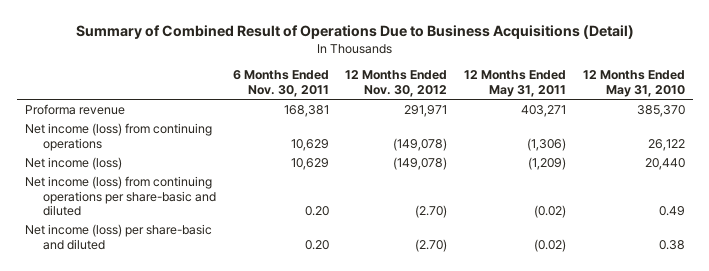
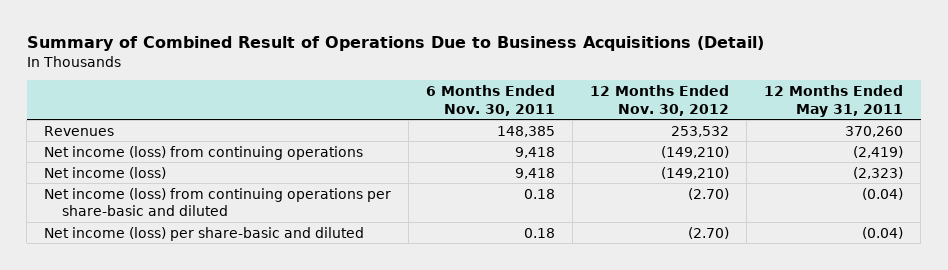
[582,70,685,97] 12 Months Ended May 31, 2010 -> none
[24,104,125,116] Proforma revenue -> none
none -> [44,125,115,136] Revenues
[290,138,329,151] 10,629 -> [515,146,556,158] 9,418
[393,137,448,151] (149,078) -> [661,145,730,158] (149,210)
[526,137,566,151] (1,306) -> [853,145,904,158] (2,419)
[290,158,329,171] 10,629 -> [515,167,556,179] 9,418
[393,157,448,171] (149,078) -> [661,166,730,179] (149,210)
[527,157,566,171] (1,209) -> [853,166,904,179] (2,323)
[304,206,329,217] 0.20 -> [524,188,556,199] 0.18
[533,205,566,219] (0.02) -> [862,187,904,200] (0.04)
[304,239,329,250] 0.20 -> [524,227,556,238] 0.18
[533,238,566,252] (0.02) -> [862,226,904,239] (0.04)

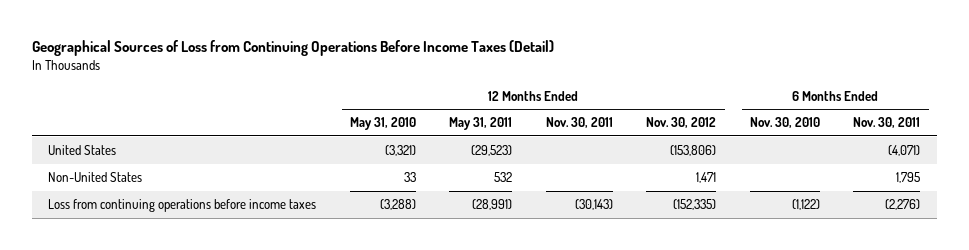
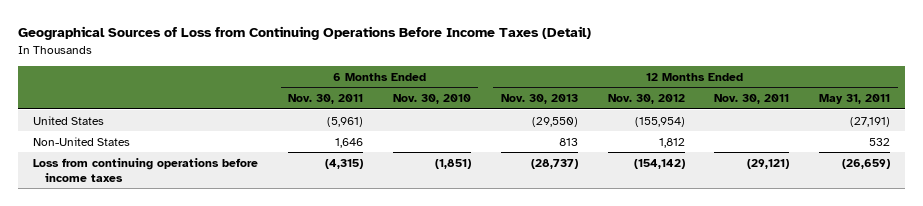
[349,117,416,131] May 31, 2010 -> none
none -> [500,94,578,105] Nov. 30, 2013
[471,145,513,157] (29,523) -> [850,116,891,127] (27,191)
[670,145,717,157] (153,806) -> [634,116,685,127] (155,954)
[888,145,921,157] (4,071) -> [327,116,364,127] (5,961)
[696,172,717,184] 1,471 -> [658,137,685,148] 1,812
[896,172,921,184] 1,795 -> [335,137,364,148] 1,646
[472,199,513,211] (28,991) -> [842,158,891,169] (26,659)
[574,199,613,211] (30,143) -> [747,158,790,169] (29,121)
[673,199,717,211] (152,335) -> [633,158,685,169] (154,142)
[791,199,820,211] (1,122) -> [434,158,471,169] (1,851)
[885,199,921,211] (2,276) -> [325,158,364,169] (4,315)

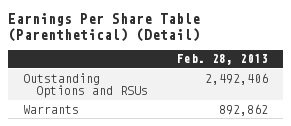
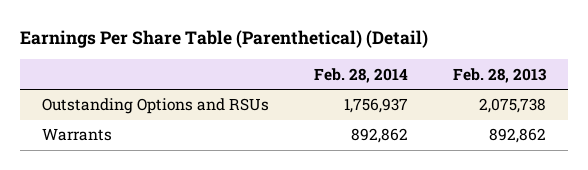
none -> [314,67,409,83] Feb. 28, 2014
[205,72,269,85] 2,492,406 -> [478,98,546,114] 2,075,738

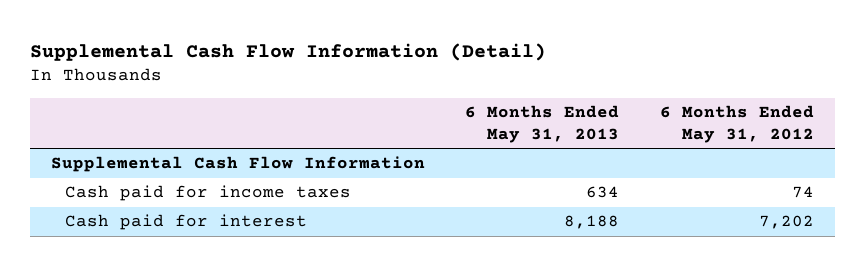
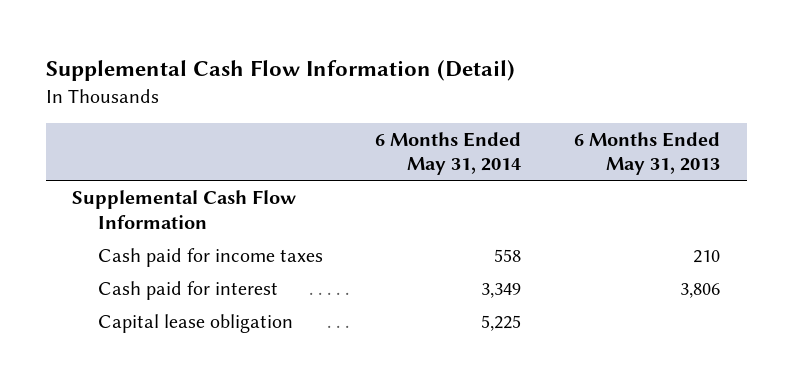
[660,104,815,143] 6 Months Ended May 31, 2012 -> none
none -> [375,131,522,176] 6 Months Ended May 31, 2014
[586,186,620,199] 634 -> [693,249,721,263] 210
[564,215,620,230] 8,188 -> [680,282,721,298] 3,806
none -> [97,313,293,333] Capital lease obligation

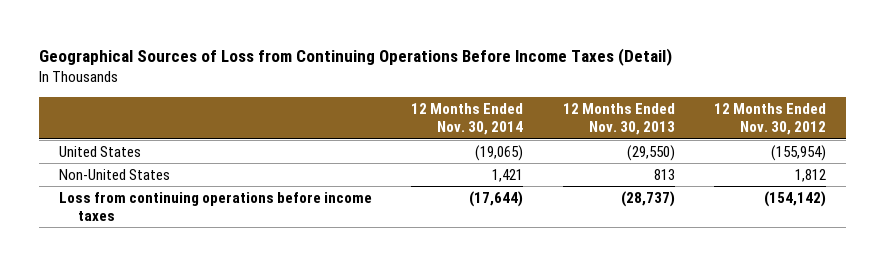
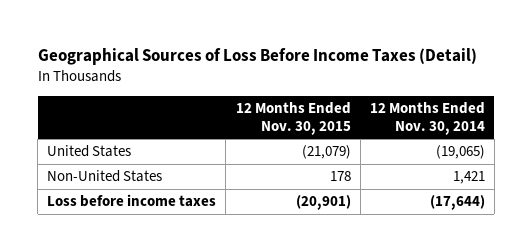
[39,48,673,67] Geographical Sources of Loss from Continuing Operations Before Income Taxes (Detail) -> [37,47,477,65] Geographical Sources of Loss Before Income Taxes (Detail)
[562,103,675,136] 12 Months Ended Nov. 30, 2013 -> none
[714,103,827,136] 12 Months Ended Nov. 30, 2012 -> none
none -> [235,102,351,135] 12 Months Ended Nov. 30, 2015
[59,191,373,221] Loss from continuing operations before income taxes -> [47,194,217,208] Loss before income taxes

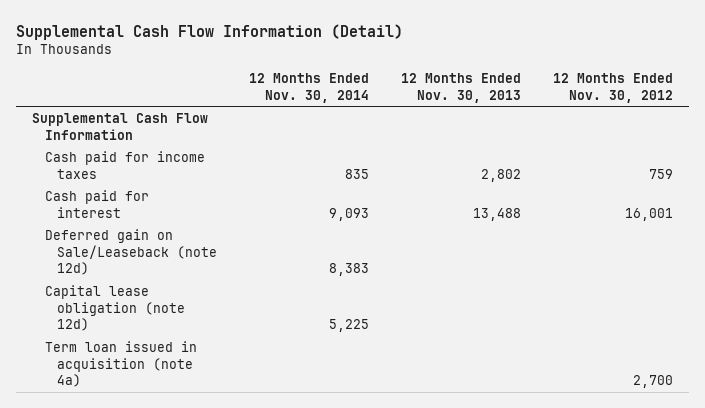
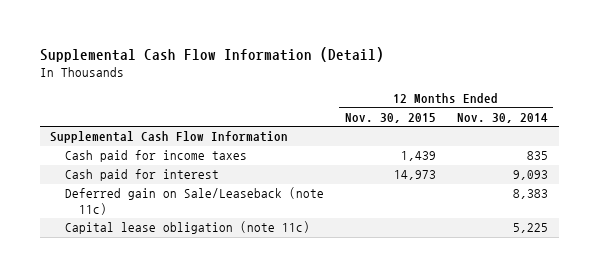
[400,73,521,103] 12 Months Ended Nov. 30, 2013 -> none
[552,73,673,103] 12 Months Ended Nov. 30, 2012 -> none
none -> [344,112,436,123] Nov. 30, 2015
[44,341,197,387] Term loan issued in acquisition (note 4a) -> none
[44,229,218,275] Deferred gain on Sale/Leaseback (note 12d) -> [64,187,324,215] Deferred gain on Sale/Leaseback (note 11c)
[44,285,186,331] Capital lease obligation (note 12d) -> [64,221,310,235] Capital lease obligation (note 11c)

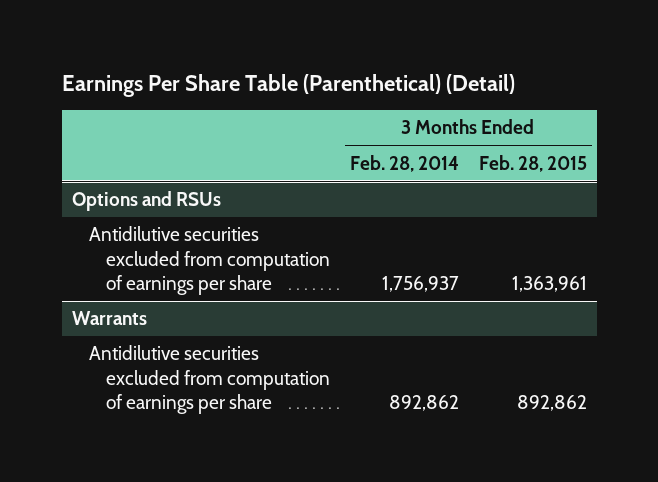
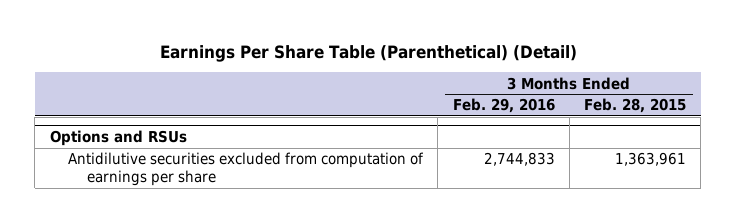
[349,154,459,172] Feb. 28, 2014 -> none
none -> [452,98,555,114] Feb. 29, 2016
[71,311,147,326] Warrants -> none
[88,345,330,414] Antidilutive securities excluded from computation of earnings per share -> none

